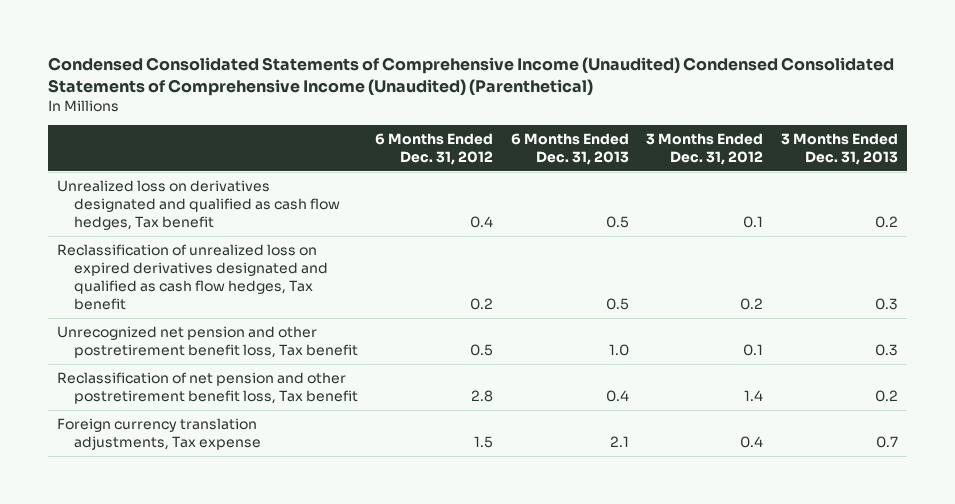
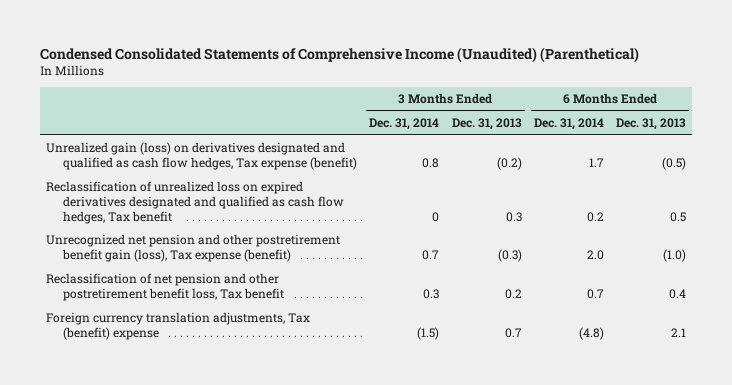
[48,57,895,96] Condensed Consolidated Statements of Comprehensive Income (Unaudited) Condensed Consolidated Statements of Comprehensive Income (Unaudited) (Parenthetical) -> [39,46,639,63] Condensed Consolidated Statements of Comprehensive Income (Unaudited) (Parenthetical)
[375,133,494,166] 6 Months Ended Dec. 31, 2012 -> none
[646,133,764,166] 3 Months Ended Dec. 31, 2012 -> none
none -> [369,117,440,130] Dec. 31, 2014
none -> [533,117,604,130] Dec. 31, 2014
[56,179,340,231] Unrealized loss on derivatives designated and qualified as cash flow hedges, Tax benefit -> [46,142,357,171] Unrealized gain (loss) on derivatives designated and qualified as cash flow hedges, Tax expense (benefit)
[605,216,629,229] 0.5 -> [662,157,687,171] (0.5)
[875,216,899,229] 0.2 -> [496,157,522,171] (0.2)
[56,325,358,359] Unrecognized net pension and other postretirement benefit loss, Tax benefit -> [46,234,341,263] Unrecognized net pension and other postretirement benefit gain (loss), Tax expense (benefit)
[608,344,629,357] 1.0 -> [663,249,687,263] (1.0)
[875,344,899,357] 0.3 -> [497,249,522,263] (0.3)
[56,417,261,451] Foreign currency translation adjustments, Tax expense -> [46,312,311,341] Foreign currency translation adjustments, Tax (benefit) expense

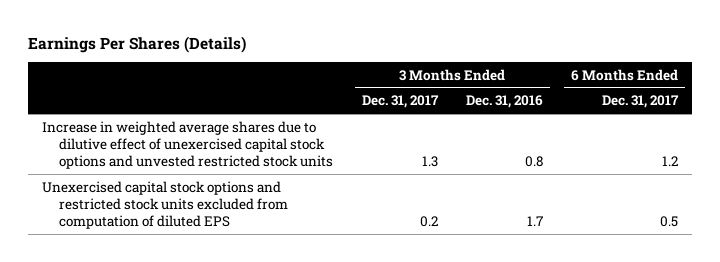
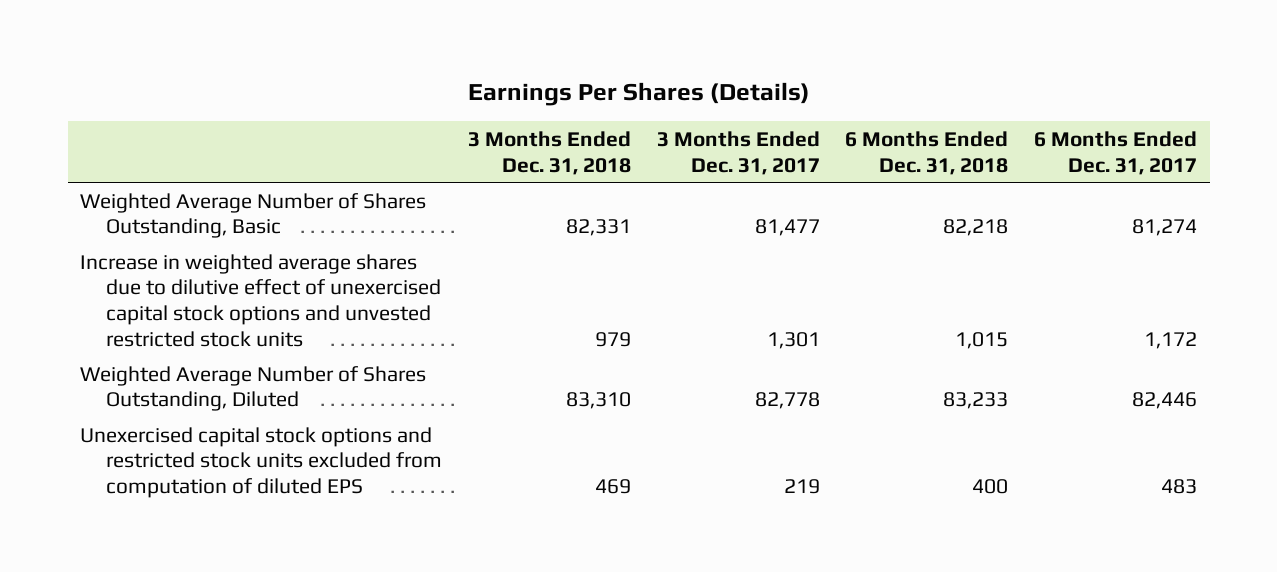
[465,95,543,109] Dec. 31, 2016 -> none
none -> [467,130,631,175] 3 Months Ended Dec. 31, 2018
none -> [845,130,1009,175] 6 Months Ended Dec. 31, 2018
none -> [80,192,427,239] Weighted Average Number of Shares Outstanding, Basic
[421,155,438,167] 1.3 -> [766,331,820,349] 1,301
[662,155,679,166] 1.2 -> [1144,331,1198,349] 1,172
none -> [80,365,427,412] Weighted Average Number of Shares Outstanding, Diluted
[419,215,438,227] 0.2 -> [783,478,820,494] 219
[660,215,679,227] 0.5 -> [1161,478,1198,494] 483

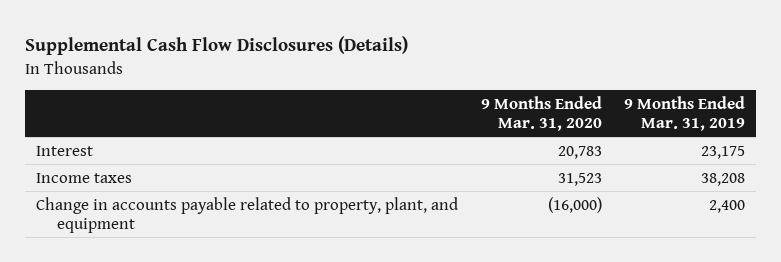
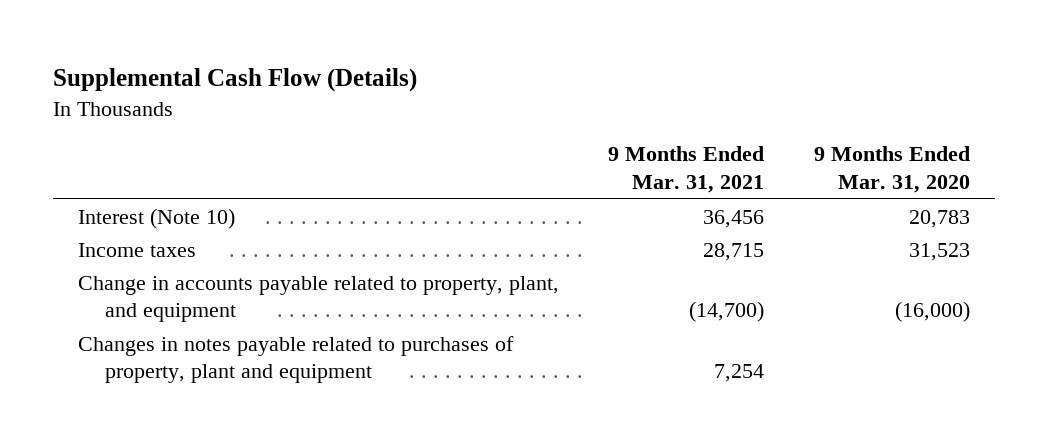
[25,36,409,56] Supplemental Cash Flow Disclosures (Details) -> [52,68,417,93] Supplemental Cash Flow (Details)
[623,95,745,131] 9 Months Ended Mar. 31, 2019 -> none
none -> [608,146,765,193] 9 Months Ended Mar. 31, 2021
[36,145,94,156] Interest -> [77,207,235,229] Interest (Note 10)
none -> [77,335,514,384] Changes in notes payable related to purchases of property, plant and equipment

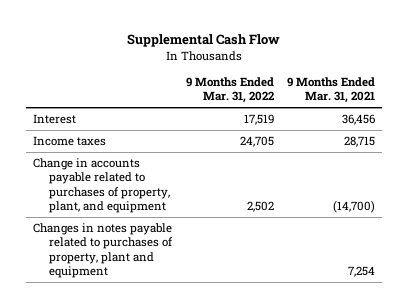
[52,68,417,93] Supplemental Cash Flow (Details) -> [127,34,281,48] Supplemental Cash Flow
[813,146,970,193] 9 Months Ended Mar. 31, 2020 -> none
none -> [185,77,274,104] 9 Months Ended Mar. 31, 2022
[77,207,235,229] Interest (Note 10) -> [33,114,77,125] Interest
[77,275,559,323] Change in accounts payable related to property, plant, and equipment -> [33,158,170,213] Change in accounts payable related to purchases of property, plant, and equipment

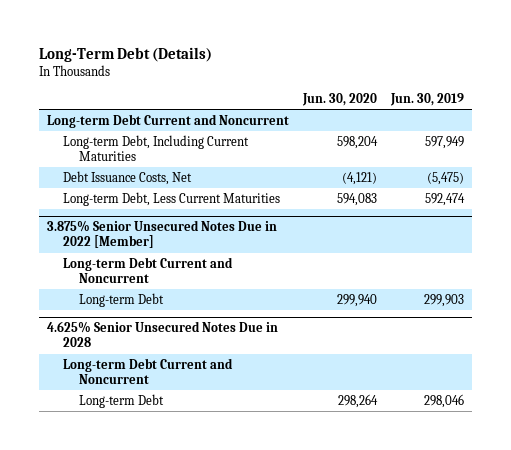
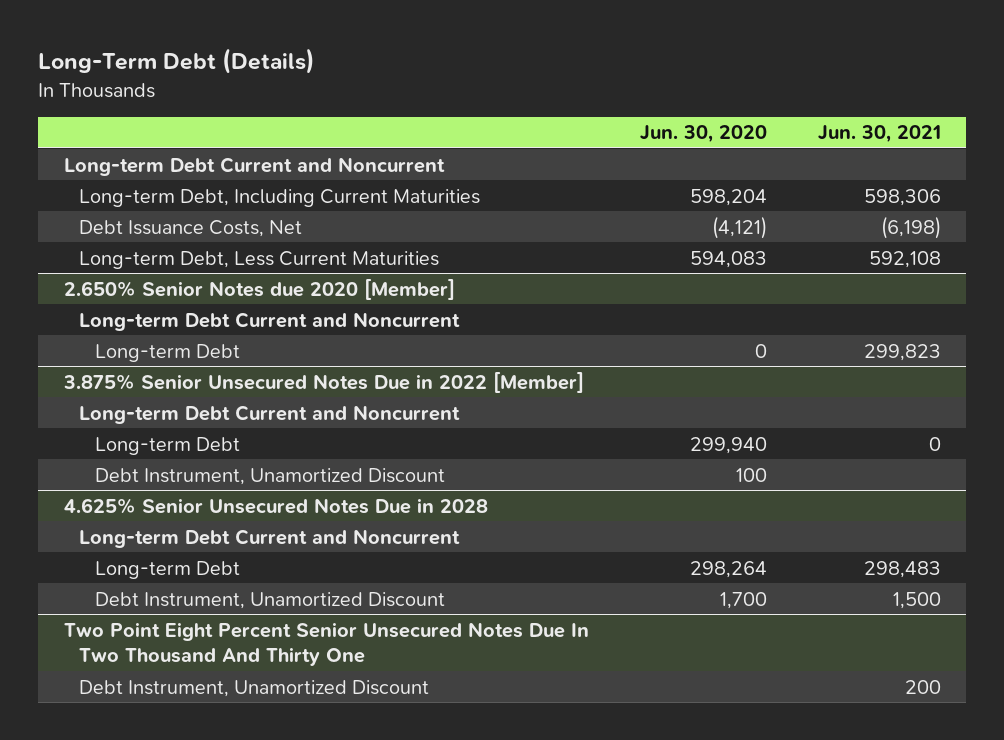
[390,92,465,106] Jun. 30, 2019 -> none
none -> [817,125,941,144] Jun. 30, 2021
none -> [63,278,455,300] 2.650% Senior Notes due 2020 [Member]
none -> [79,311,461,331] Long-term Debt Current and Noncurrent
none -> [94,343,240,362] Long-term Debt
none -> [94,467,445,485] Debt Instrument, Unamortized Discount
none -> [94,591,445,609] Debt Instrument, Unamortized Discount
none -> [63,621,589,666] Two Point Eight Percent Senior Unsecured Notes Due In Two Thousand And Thirty One
none -> [79,679,430,697] Debt Instrument, Unamortized Discount

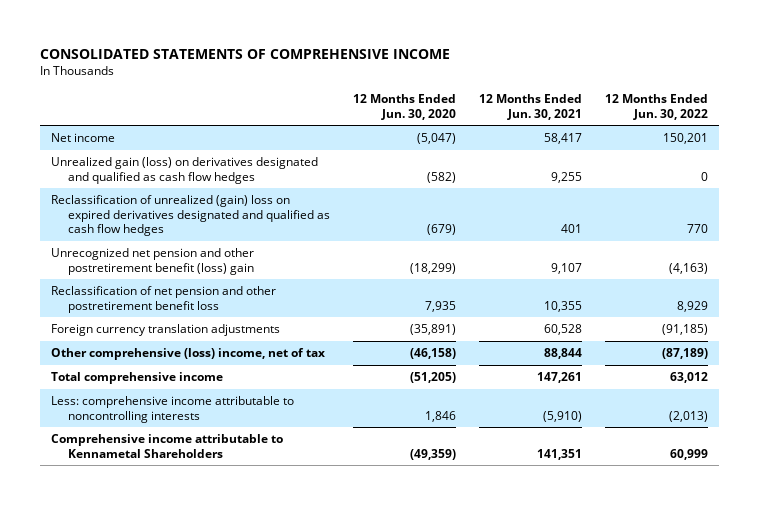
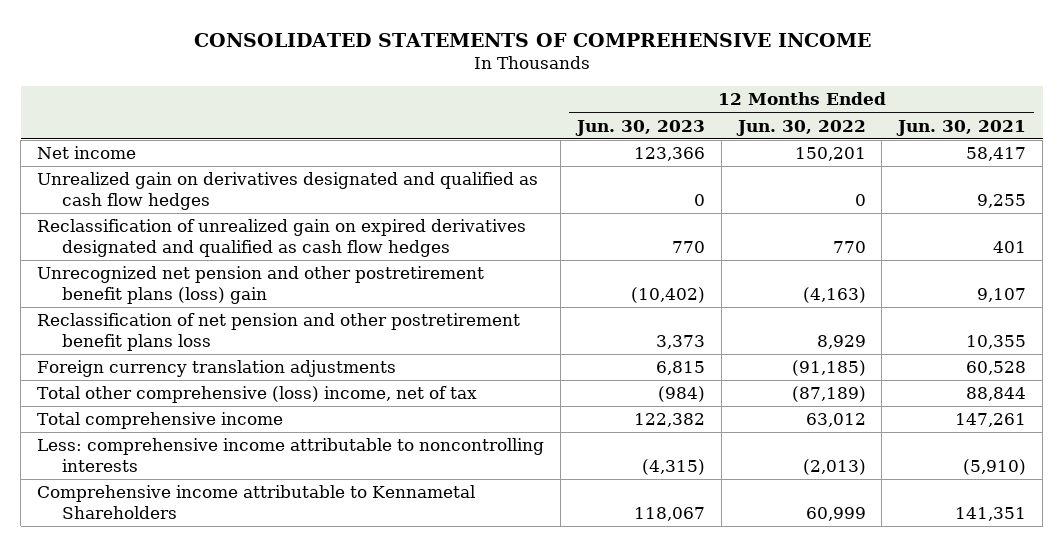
[352,94,456,120] 12 Months Ended Jun. 30, 2020 -> none
none -> [574,119,705,136] Jun. 30, 2023
[51,157,319,184] Unrealized gain (loss) on derivatives designated and qualified as cash flow hedges -> [37,172,539,211] Unrealized gain on derivatives designated and qualified as cash flow hedges
[51,195,330,237] Reclassification of unrealized (gain) loss on expired derivatives designated and qualified as cash flow hedges -> [37,219,527,258] Reclassification of unrealized gain on expired derivatives designated and qualified as cash flow hedges
[51,248,255,275] Unrecognized net pension and other postretirement benefit (loss) gain -> [37,266,485,305] Unrecognized net pension and other postretirement benefit plans (loss) gain
[51,286,277,313] Reclassification of net pension and other postretirement benefit loss -> [37,313,521,352] Reclassification of net pension and other postretirement benefit plans loss
[51,348,326,361] Other comprehensive (loss) income, net of tax -> [37,386,478,404] Total other comprehensive (loss) income, net of tax

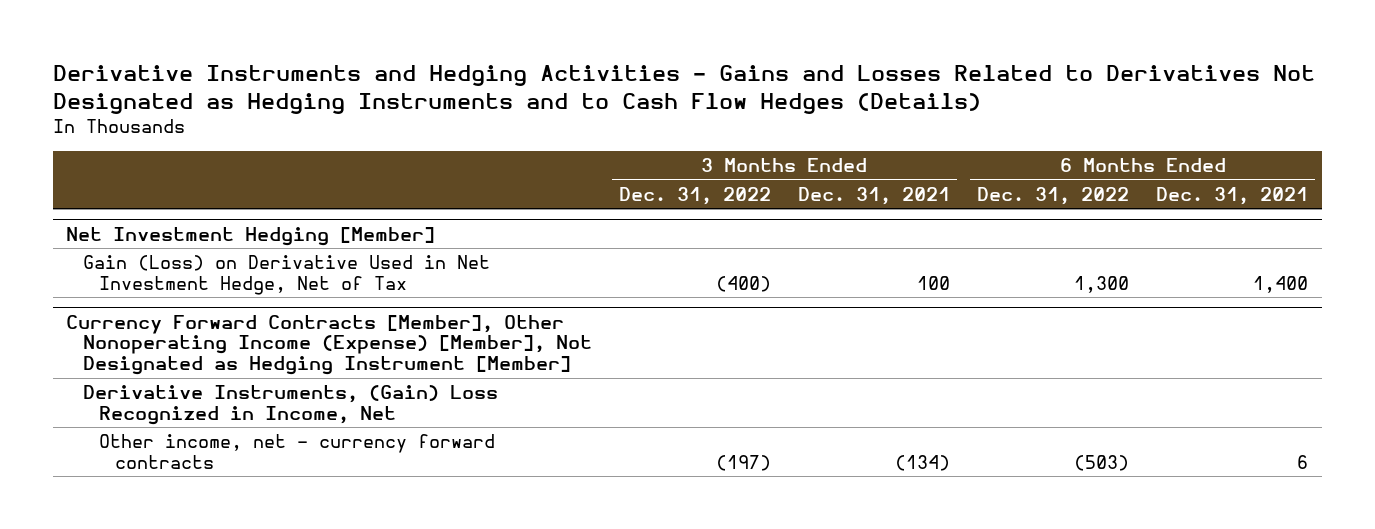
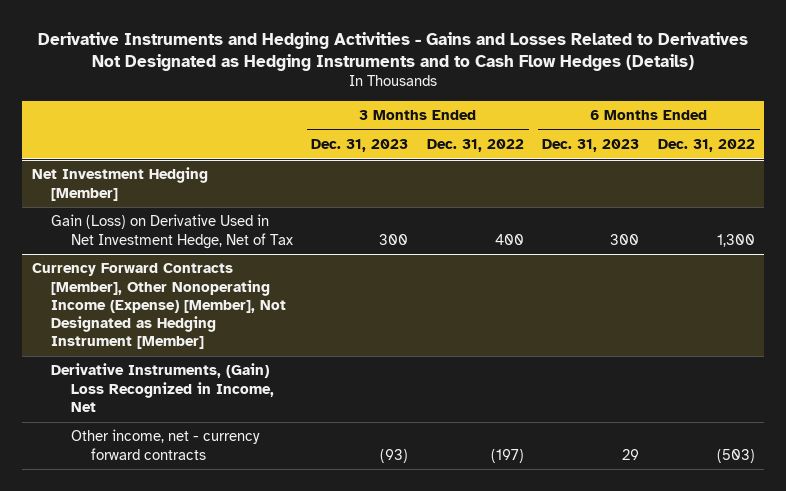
[797,186,950,205] Dec. 31, 2021 -> none
[1156,186,1309,205] Dec. 31, 2021 -> none
none -> [311,139,409,153] Dec. 31, 2023
none -> [542,139,640,153] Dec. 31, 2023
[715,275,771,292] (400) -> [494,233,524,245] 400

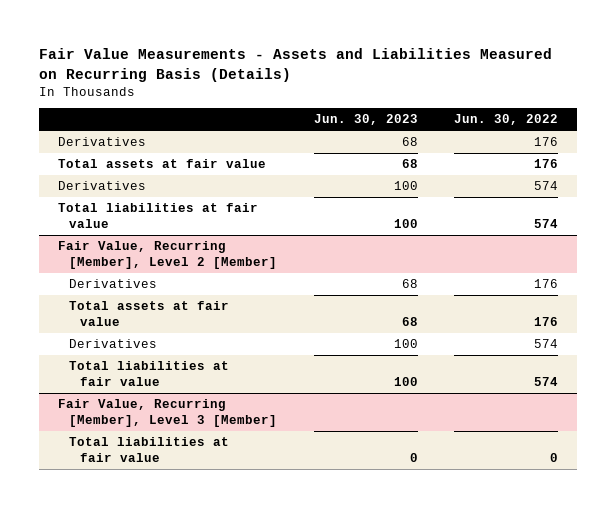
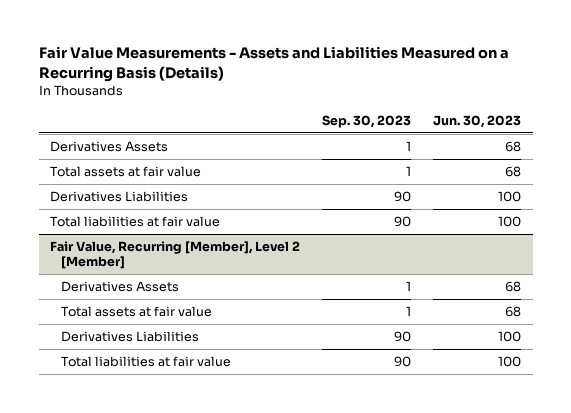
[39,47,553,82] Fair Value Measurements - Assets and Liabilities Measured on Recurring Basis (Details) -> [38,46,509,83] Fair Value Measurements - Assets and Liabilities Measured on a Recurring Basis (Details)
[454,114,559,126] Jun. 30, 2022 -> none
none -> [322,114,412,128] Sep. 30, 2023
[57,137,146,147] Derivatives -> [49,141,168,153] Derivatives Assets
[57,181,146,191] Derivatives -> [49,191,188,203] Derivatives Liabilities
[68,279,157,289] Derivatives -> [60,281,179,293] Derivatives Assets
[68,339,157,349] Derivatives -> [60,331,199,343] Derivatives Liabilities
[57,399,277,427] Fair Value, Recurring [Member], Level 3 [Member] -> none
[68,437,229,462] Total liabilities at fair value -> none

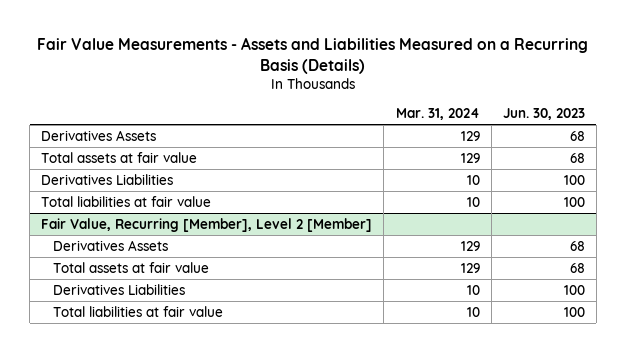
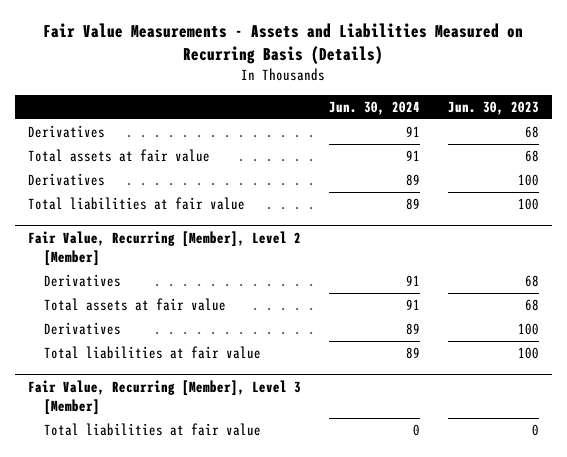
[37,37,589,75] Fair Value Measurements - Assets and Liabilities Measured on a Recurring Basis (Details) -> [43,23,524,65] Fair Value Measurements - Assets and Liabilities Measured on Recurring Basis (Details)
[395,108,480,121] Mar. 31, 2024 -> none
none -> [328,100,420,115] Jun. 30, 2024
[41,129,157,141] Derivatives Assets -> [28,125,106,139] Derivatives
[41,173,174,185] Derivatives Liabilities -> [28,173,106,187] Derivatives
[52,239,168,251] Derivatives Assets -> [43,274,121,288] Derivatives
[52,283,185,295] Derivatives Liabilities -> [43,322,121,336] Derivatives
none -> [28,379,302,415] Fair Value, Recurring [Member], Level 3 [Member]
none -> [43,423,261,437] Total liabilities at fair value

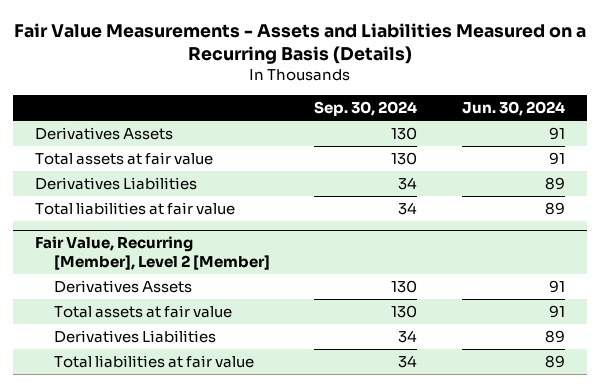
[43,23,524,65] Fair Value Measurements - Assets and Liabilities Measured on Recurring Basis (Details) -> [14,22,587,64] Fair Value Measurements - Assets and Liabilities Measured on a Recurring Basis (Details)
[447,100,539,115] Jun. 30, 2023 -> none
none -> [314,101,418,117] Sep. 30, 2024
[28,125,106,139] Derivatives -> [35,127,174,141] Derivatives Assets
[28,173,106,187] Derivatives -> [35,177,198,191] Derivatives Liabilities
[43,274,121,288] Derivatives -> [53,280,192,294] Derivatives Assets
[43,322,121,336] Derivatives -> [53,330,216,344] Derivatives Liabilities
[28,379,302,415] Fair Value, Recurring [Member], Level 3 [Member] -> none
[43,423,261,437] Total liabilities at fair value -> none

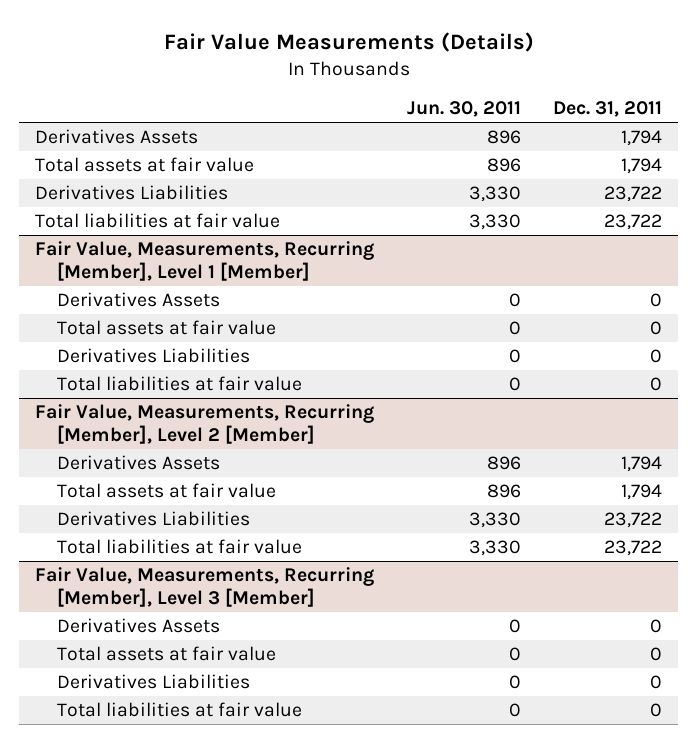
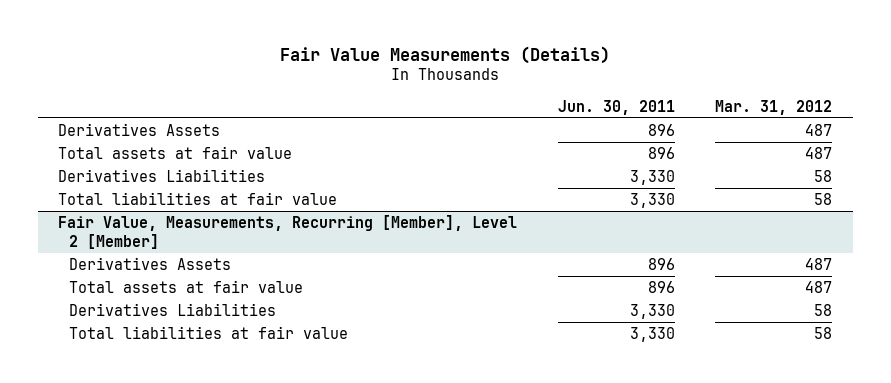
[552,101,662,118] Dec. 31, 2011 -> none
none -> [715,99,833,115] Mar. 31, 2012
[35,241,375,282] Fair Value, Measurements, Recurring [Member], Level 1 [Member] -> none
[57,292,221,308] Derivatives Assets -> none
[57,320,277,336] Total assets at fair value -> none
[57,348,251,364] Derivatives Liabilities -> none
[57,376,303,392] Total liabilities at fair value -> none
[35,567,375,608] Fair Value, Measurements, Recurring [Member], Level 3 [Member] -> none
[57,618,221,634] Derivatives Assets -> none
[57,646,277,662] Total assets at fair value -> none
[57,674,251,690] Derivatives Liabilities -> none
[57,702,303,718] Total liabilities at fair value -> none

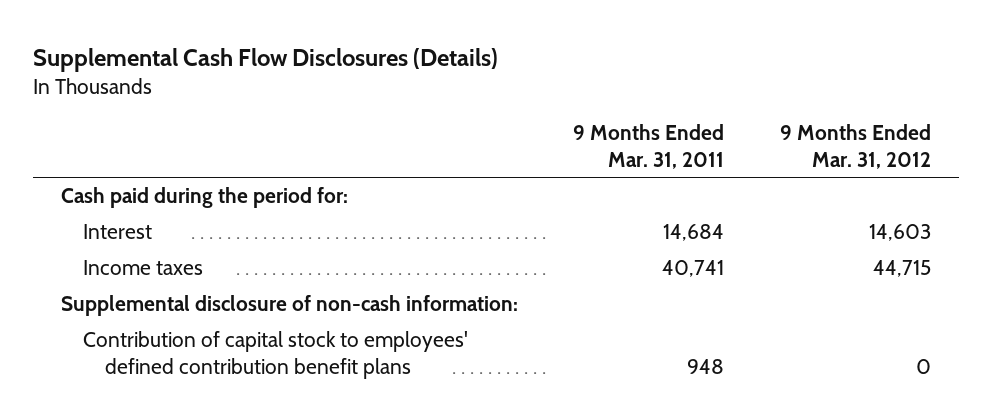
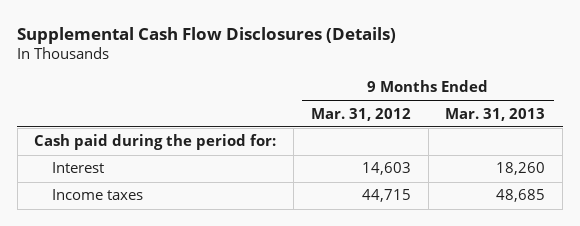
[573,123,725,169] 9 Months Ended Mar. 31, 2011 -> none
none -> [445,107,546,121] Mar. 31, 2013
[61,295,519,317] Supplemental disclosure of non-cash information: -> none
[83,331,469,380] Contribution of capital stock to employees' defined contribution benefit plans -> none

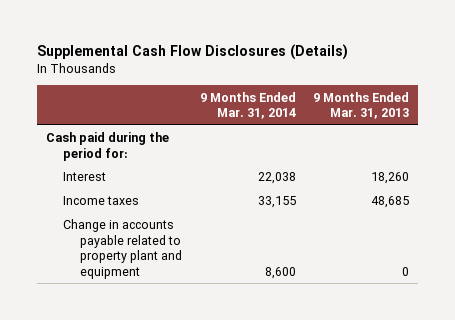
[310,107,411,121] Mar. 31, 2012 -> none
none -> [199,91,296,120] 9 Months Ended Mar. 31, 2014
none -> [63,219,183,279] Change in accounts payable related to property plant and equipment

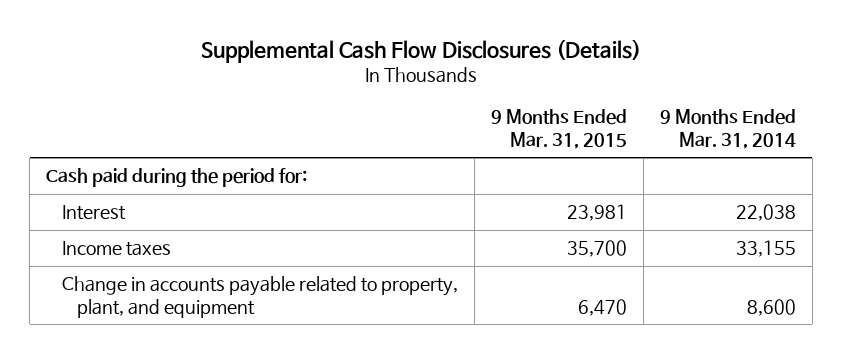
[312,91,409,120] 9 Months Ended Mar. 31, 2013 -> none
none -> [490,109,627,149] 9 Months Ended Mar. 31, 2015
[63,219,183,279] Change in accounts payable related to property plant and equipment -> [61,276,458,318] Change in accounts payable related to property, plant, and equipment

